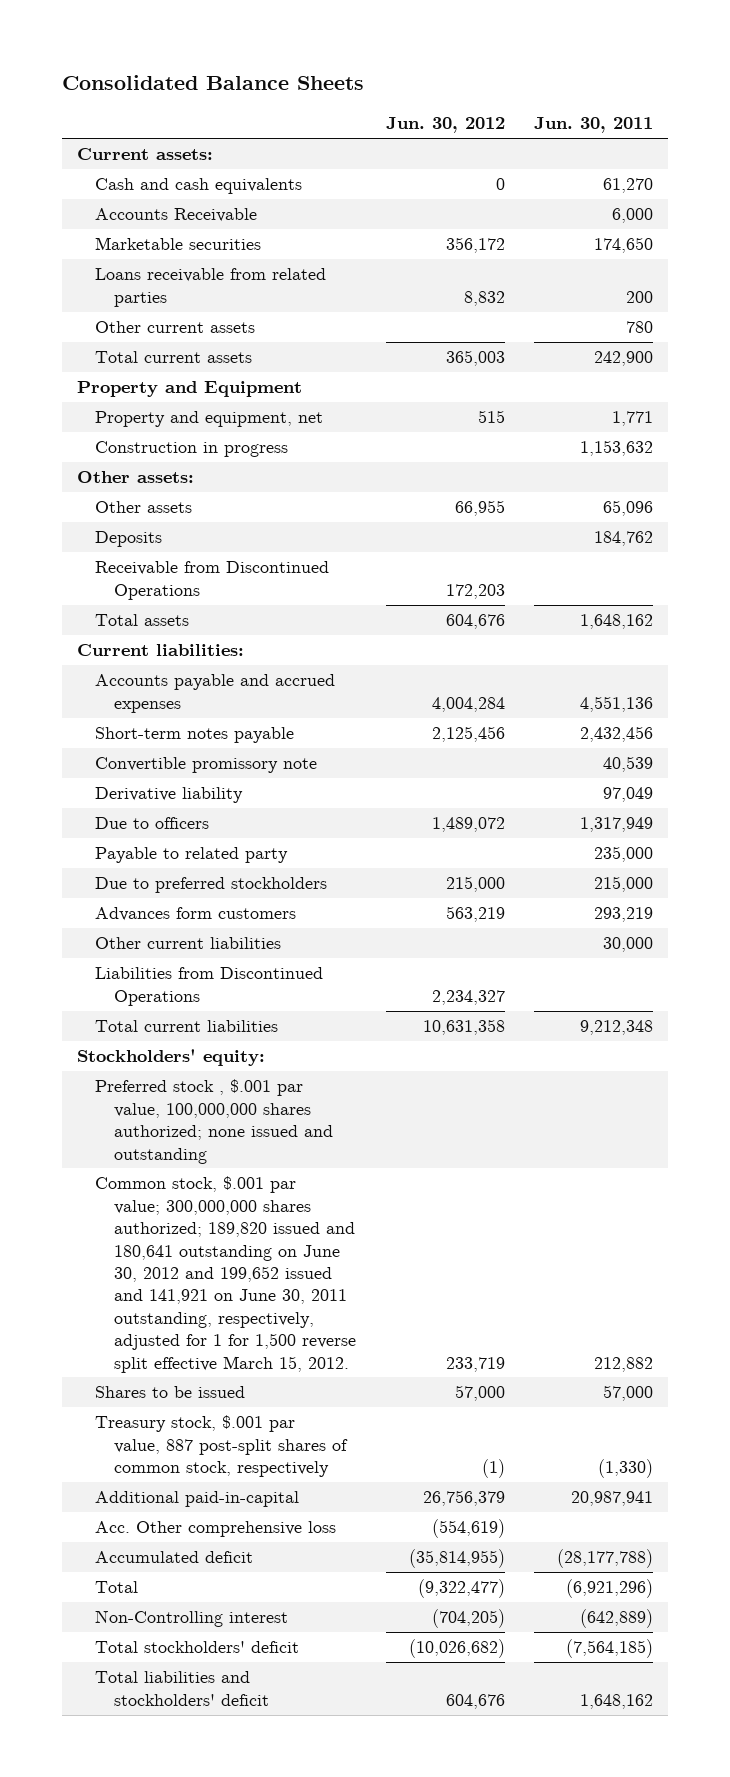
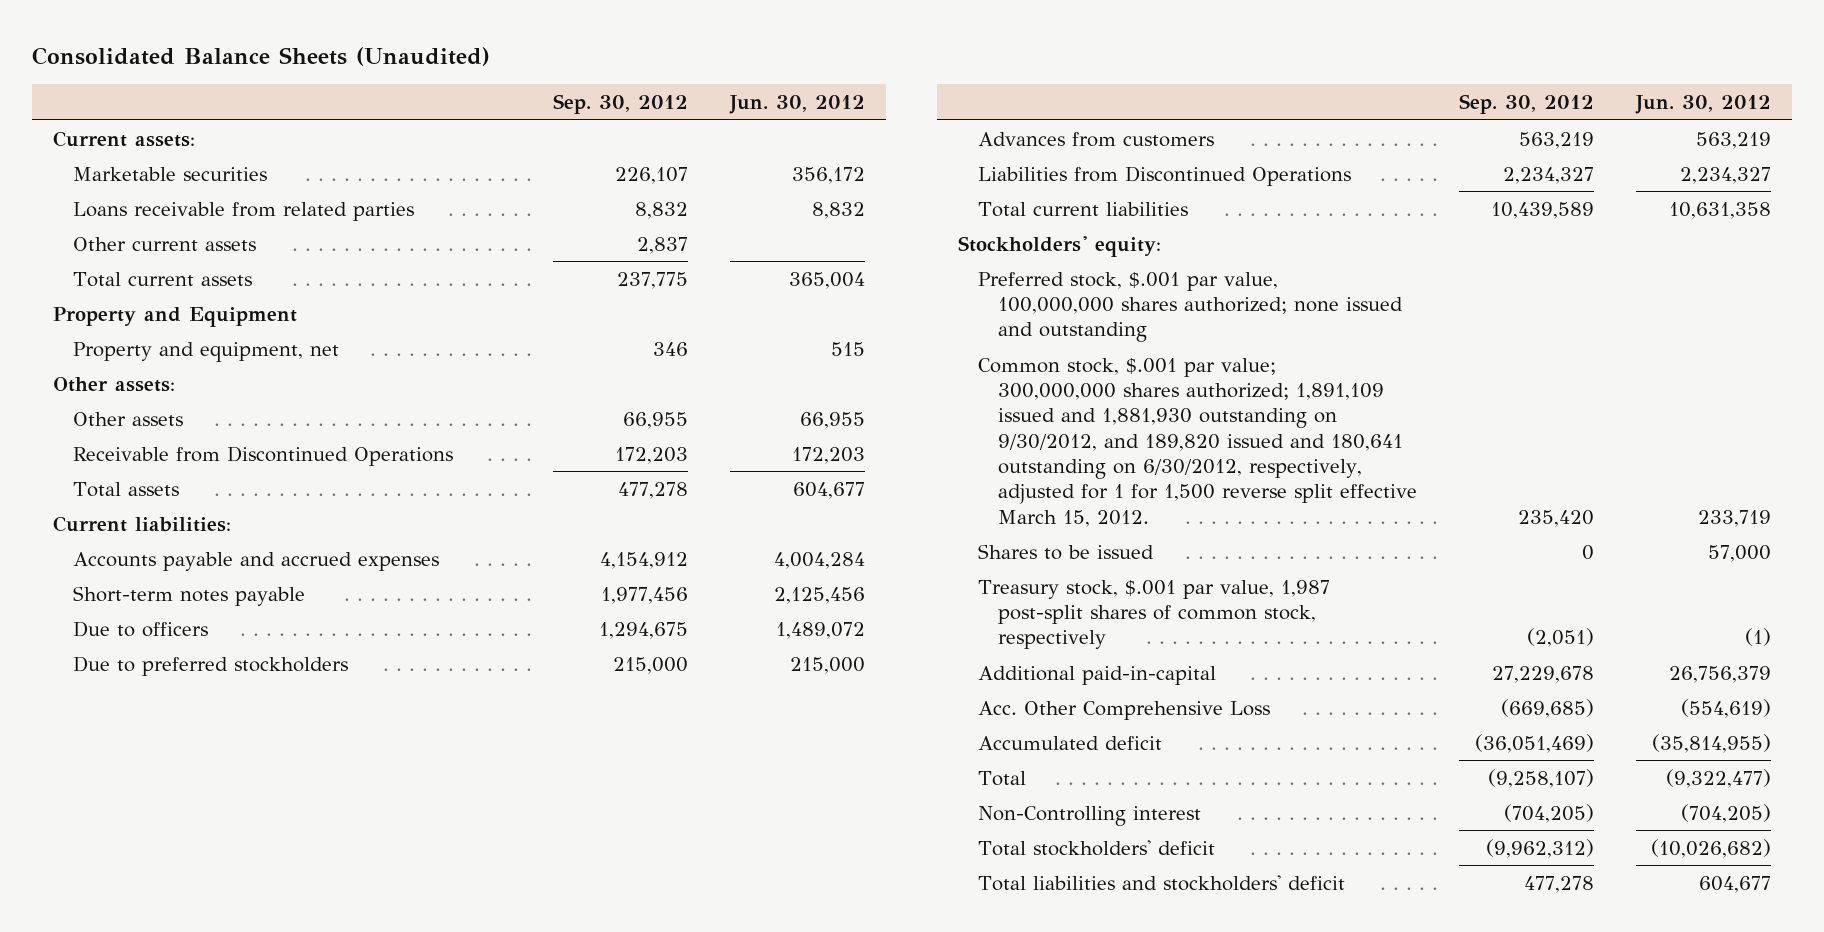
[62,74,365,90] Consolidated Balance Sheets -> [31,46,490,66] Consolidated Balance Sheets (Unaudited)
[534,117,654,134] Jun. 30, 2011 -> none
none -> [553,93,689,114] Sep. 30, 2012
[95,178,303,195] Cash and cash equivalents -> none
[95,208,258,223] Accounts Receivable -> none
[445,350,505,367] 365,003 -> [789,271,866,289] 365,004
[95,441,289,458] Construction in progress -> none
[95,531,163,548] Deposits -> none
[445,614,505,630] 604,676 -> [793,481,866,499] 604,677
[95,757,318,774] Convertible promissory note -> none
[95,787,244,804] Derivative liability -> none
[95,847,289,864] Payable to related party -> none
[95,937,282,950] Other current liabilities -> none
[95,907,297,922] Advances form customers -> [978,131,1215,147] Advances from customers
[95,1079,333,1164] Preferred stock , $.001 par value, 100,000,000 shares authorized; none issued and outstanding -> [978,271,1403,343] Preferred stock, $.001 par value, 100,000,000 shares authorized; none issued and outstanding
[95,1176,356,1373] Common stock, $.001 par value; 300,000,000 shares authorized; 189,820 issued and 180,641 outstanding on June 30, 2012 and 199,652 issued and 141,921 on June 30, 2011 outstanding, respectively, adjusted for 1 for 1,500 reverse split effective March 15, 2012. -> [978,357,1417,527] Common stock, $.001 par value; 300,000,000 shares authorized; 1,891,109 issued and 1,881,930 outstanding on 9/30/2012, and 189,820 issued and 180,641 outstanding on 6/30/2012, respectively, adjusted for 1 for 1,500 reverse split effective March 15, 2012.
[95,1415,348,1478] Treasury stock, $.001 par value, 887 post-split shares of common stock, respectively -> [978,579,1331,650] Treasury stock, $.001 par value, 1,987 post-split shares of common stock, respectively
[95,1521,337,1538] Acc. Other comprehensive loss -> [978,700,1271,720] Acc. Other Comprehensive Loss
[445,1693,505,1709] 604,676 -> [1698,875,1771,893] 604,677

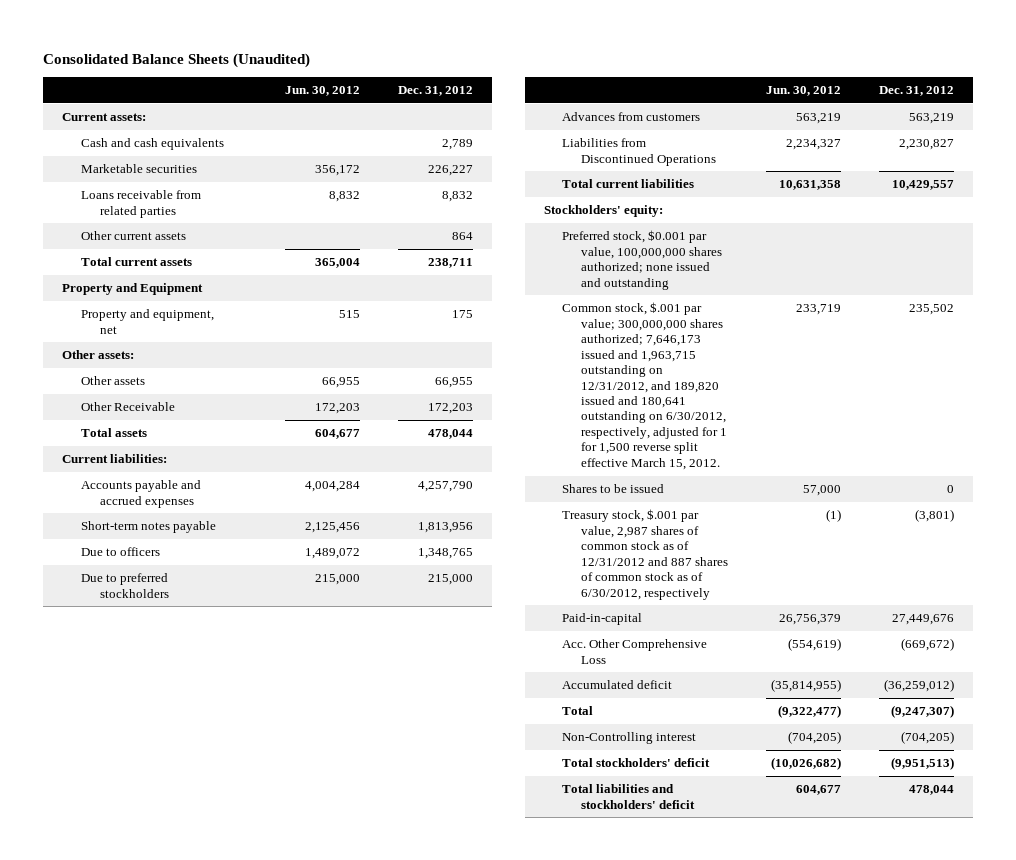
[553,93,689,114] Sep. 30, 2012 -> none
none -> [397,86,473,97] Dec. 31, 2012
none -> [81,138,225,151] Cash and cash equivalents
[72,445,453,466] Receivable from Discontinued Operations -> [81,402,176,412] Other Receivable
[978,271,1403,343] Preferred stock, $.001 par value, 100,000,000 shares authorized; none issued and outstanding -> [562,230,723,290] Preferred stock, $0.001 par value, 100,000,000 shares authorized; none issued and outstanding
[978,357,1417,527] Common stock, $.001 par value; 300,000,000 shares authorized; 1,891,109 issued and 1,881,930 outstanding on 9/30/2012, and 189,820 issued and 180,641 outstanding on 6/30/2012, respectively, adjusted for 1 for 1,500 reverse split effective March 15, 2012. -> [562,302,728,470] Common stock, $.001 par value; 300,000,000 shares authorized; 7,646,173 issued and 1,963,715 outstanding on 12/31/2012, and 189,820 issued and 180,641 outstanding on 6/30/2012, respectively, adjusted for 1 for 1,500 reverse split effective March 15, 2012.
[978,579,1331,650] Treasury stock, $.001 par value, 1,987 post-split shares of common stock, respectively -> [562,509,729,600] Treasury stock, $.001 par value, 2,987 shares of common stock as of 12/31/2012 and 887 shares of common stock as of 6/30/2012, respectively
[978,665,1217,685] Additional paid-in-capital -> [562,613,643,626] Paid-in-capital

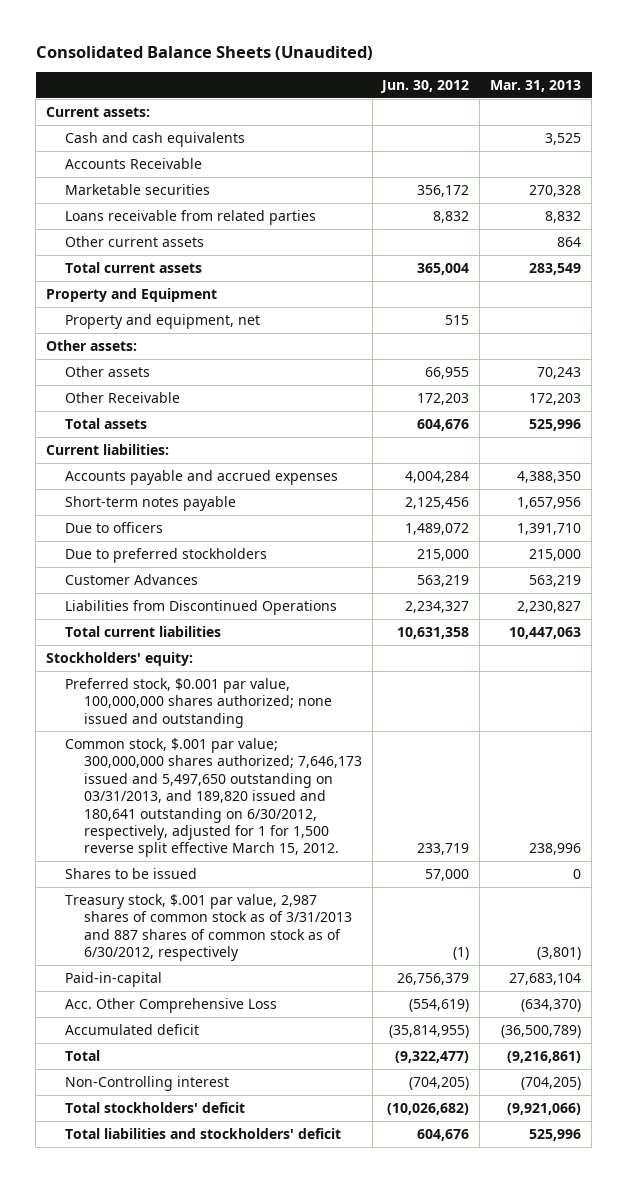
[397,86,473,97] Dec. 31, 2012 -> none
none -> [490,79,582,92] Mar. 31, 2013
none -> [64,157,202,169] Accounts Receivable
[314,429,360,440] 604,677 -> [417,418,470,431] 604,676
[562,112,701,122] Advances from customers -> [64,573,198,585] Customer Advances
[562,302,728,470] Common stock, $.001 par value; 300,000,000 shares authorized; 7,646,173 issued and 1,963,715 outstanding on 12/31/2012, and 189,820 issued and 180,641 outstanding on 6/30/2012, respectively, adjusted for 1 for 1,500 reverse split effective March 15, 2012. -> [64,737,362,858] Common stock, $.001 par value; 300,000,000 shares authorized; 7,646,173 issued and 5,497,650 outstanding on 03/31/2013, and 189,820 issued and 180,641 outstanding on 6/30/2012, respectively, adjusted for 1 for 1,500 reverse split effective March 15, 2012.
[562,509,729,600] Treasury stock, $.001 par value, 2,987 shares of common stock as of 12/31/2012 and 887 shares of common stock as of 6/30/2012, respectively -> [64,893,352,962] Treasury stock, $.001 par value, 2,987 shares of common stock as of 3/31/2013 and 887 shares of common stock as of 6/30/2012, respectively
[796,785,842,796] 604,677 -> [417,1128,470,1141] 604,676

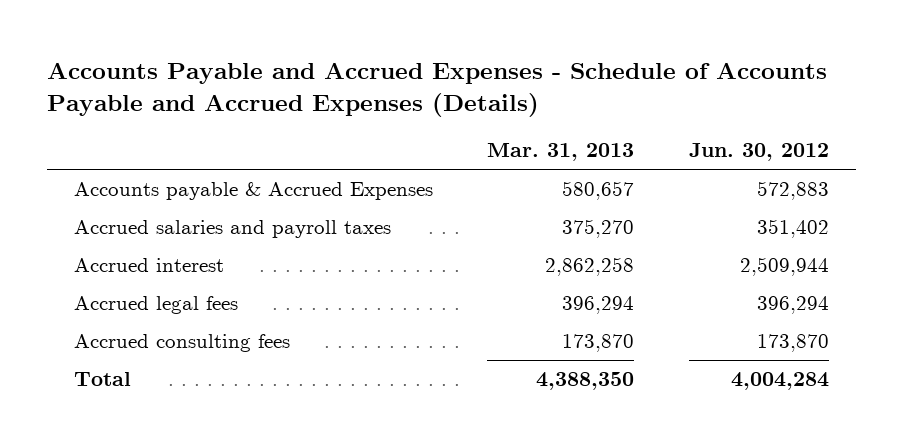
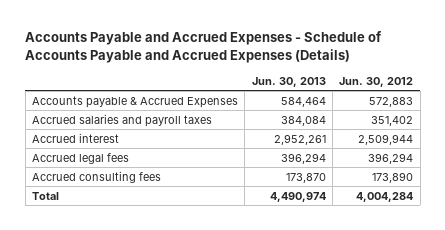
[487,143,635,162] Mar. 31, 2013 -> none
none -> [251,76,326,87] Jun. 30, 2013
[756,334,829,353] 173,870 -> [372,171,414,183] 173,890

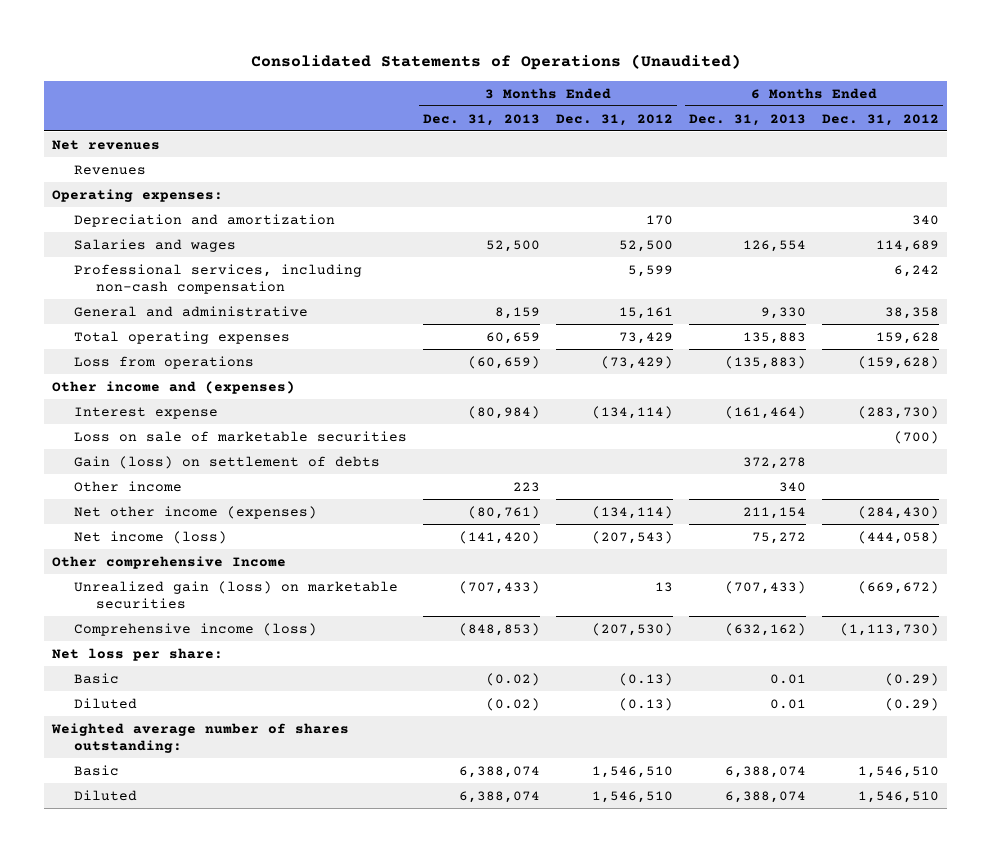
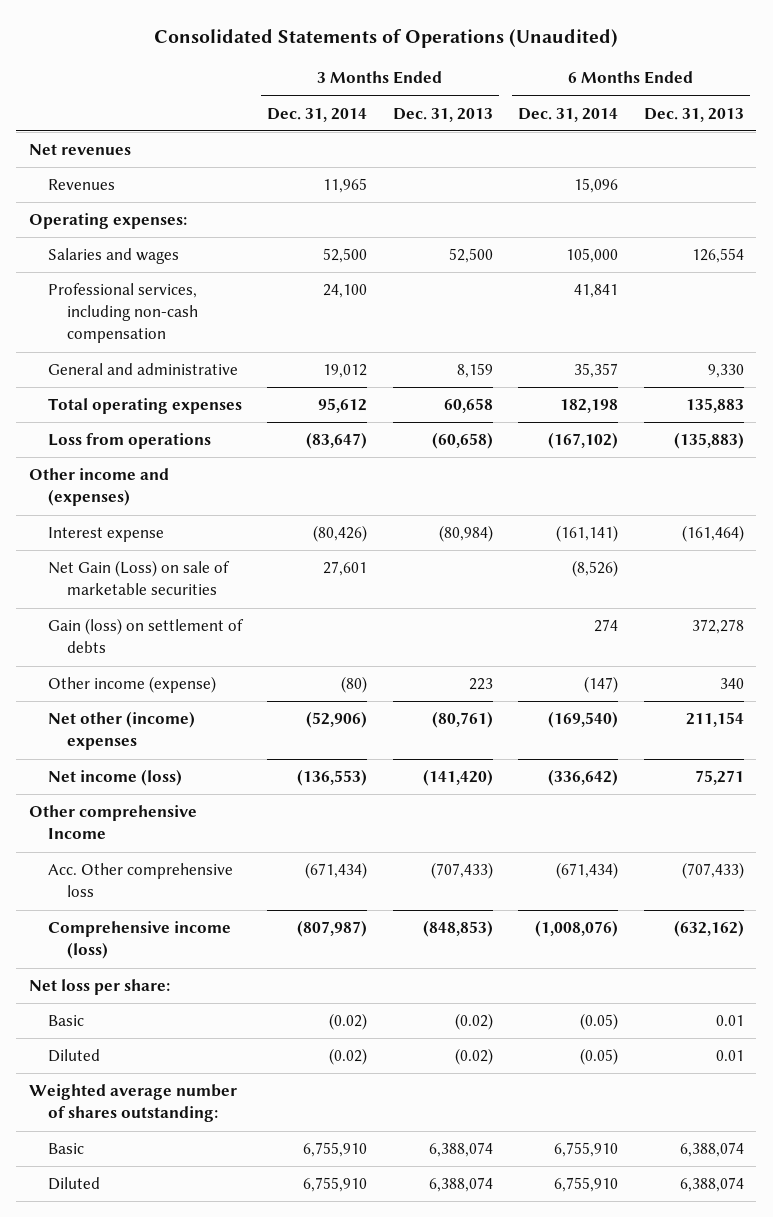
[556,113,674,126] Dec. 31, 2012 -> none
[822,113,940,126] Dec. 31, 2012 -> none
none -> [267,107,368,122] Dec. 31, 2014
none -> [518,107,619,122] Dec. 31, 2014
[73,213,335,227] Depreciation and amortization -> none
[485,331,540,344] 60,659 -> [443,398,493,414] 60,658
[467,355,540,369] (60,659) -> [431,432,493,450] (60,658)
[73,430,407,442] Loss on sale of marketable securities -> [47,560,230,596] Net Gain (Loss) on sale of marketable securities
[73,480,182,492] Other income -> [47,676,216,694] Other income (expense)
[73,505,317,519] Net other income (expenses) -> [47,711,195,751] Net other (income) expenses
[752,531,807,544] 75,272 -> [694,770,744,786] 75,271
[73,580,398,610] Unrealized gain (loss) on marketable securities -> [47,863,233,898] Acc. Other comprehensive loss

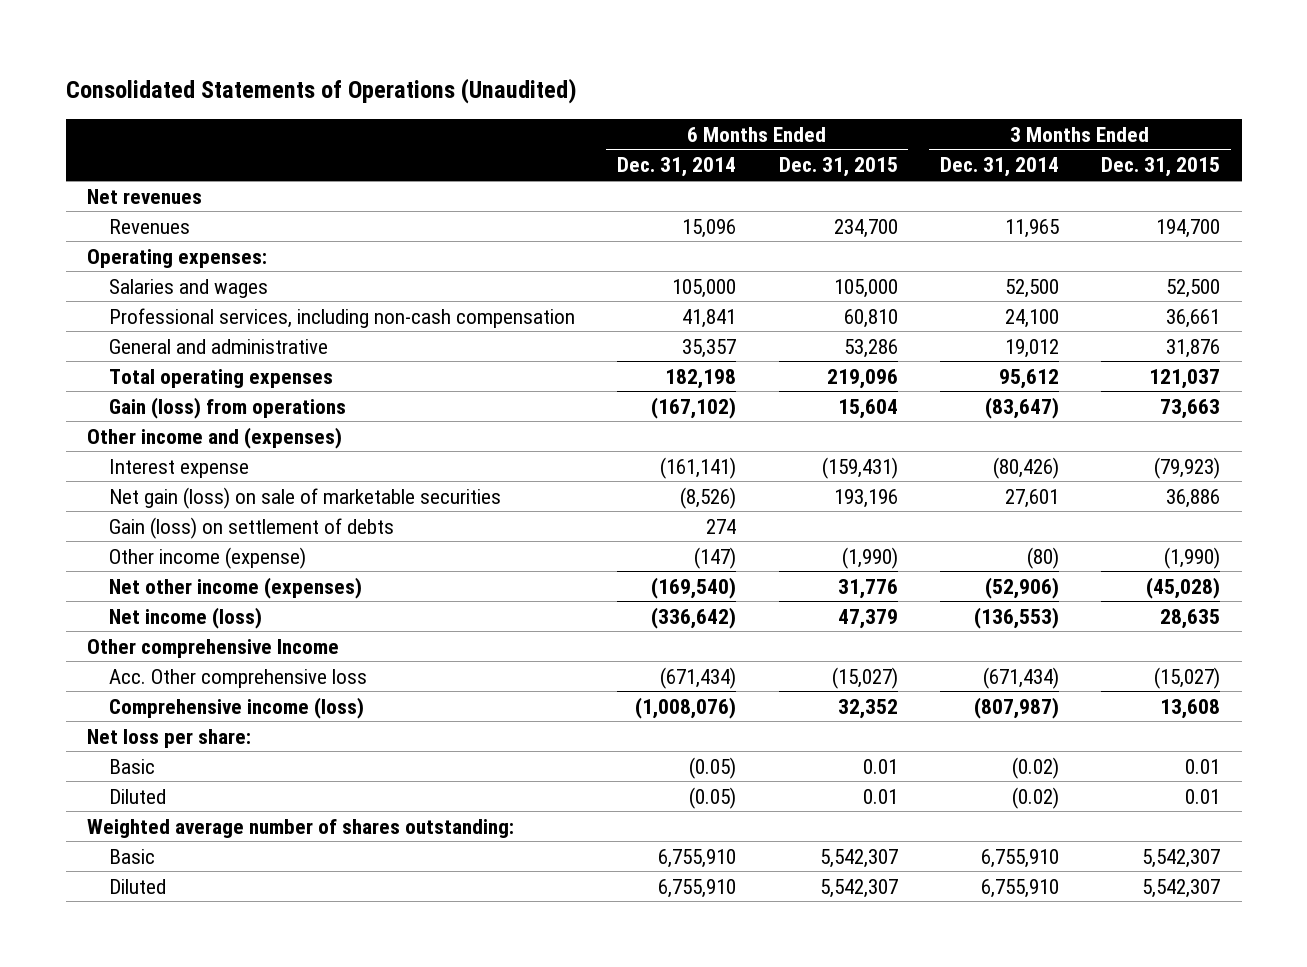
[392,107,493,122] Dec. 31, 2013 -> none
[643,107,744,122] Dec. 31, 2013 -> none
none -> [778,157,898,178] Dec. 31, 2015
none -> [1101,157,1221,178] Dec. 31, 2015
[47,433,211,450] Loss from operations -> [108,396,346,419] Gain (loss) from operations
[47,560,230,596] Net Gain (Loss) on sale of marketable securities -> [108,486,501,509] Net gain (loss) on sale of marketable securities
[47,711,195,751] Net other (income) expenses -> [108,576,362,599] Net other income (expenses)

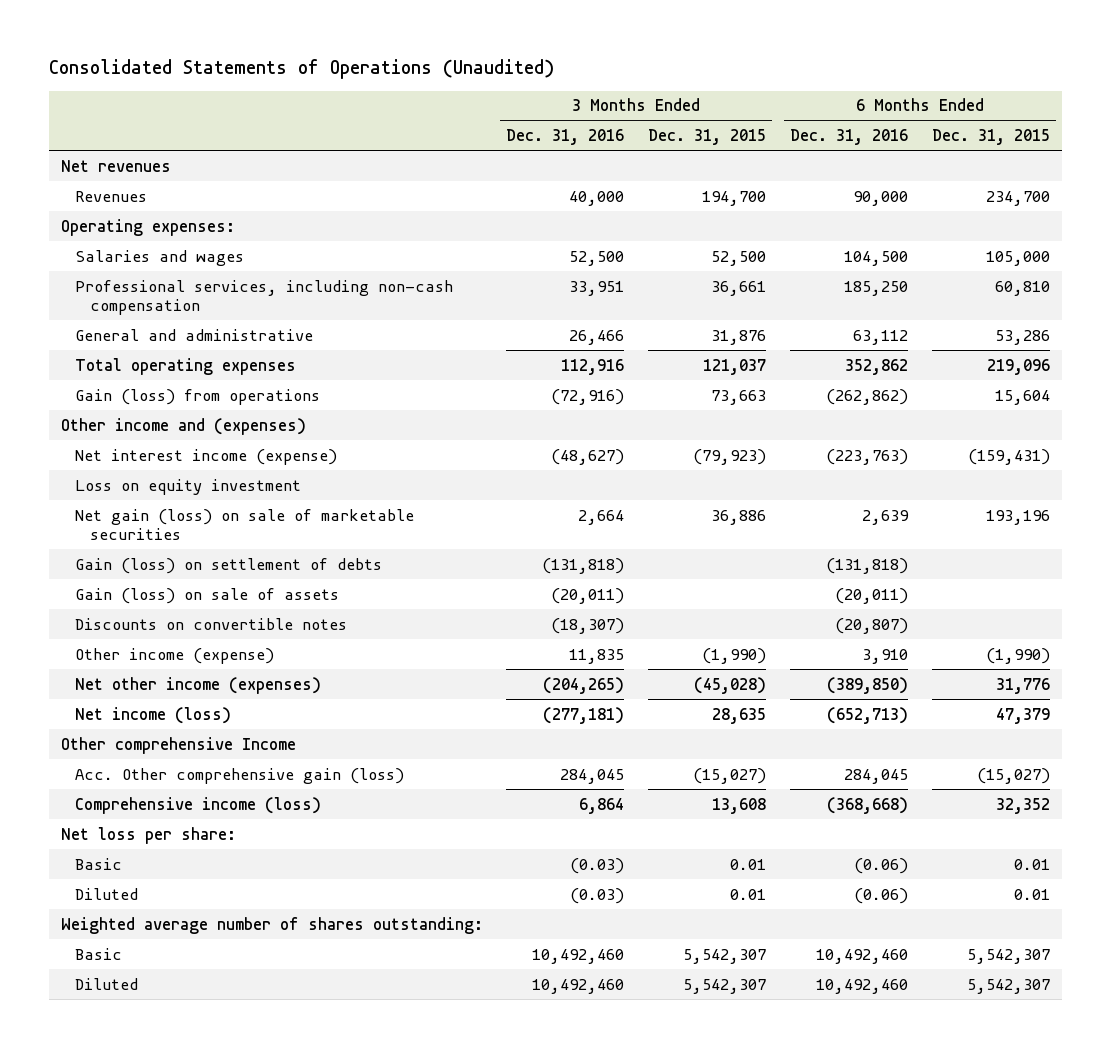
[617,157,737,178] Dec. 31, 2014 -> none
[939,157,1059,178] Dec. 31, 2014 -> none
none -> [506,128,625,145] Dec. 31, 2016
none -> [789,128,908,145] Dec. 31, 2016
[108,458,249,478] Interest expense -> [75,448,338,465] Net interest income (expense)
none -> [75,478,302,495] Loss on equity investment
none -> [75,587,340,604] Gain (loss) on sale of assets
none -> [75,617,348,630] Discounts on convertible notes
[108,668,367,688] Acc. Other comprehensive loss -> [75,767,405,784] Acc. Other comprehensive gain (loss)

